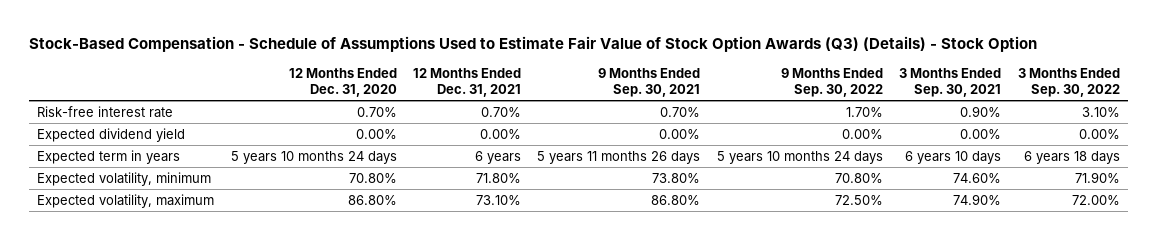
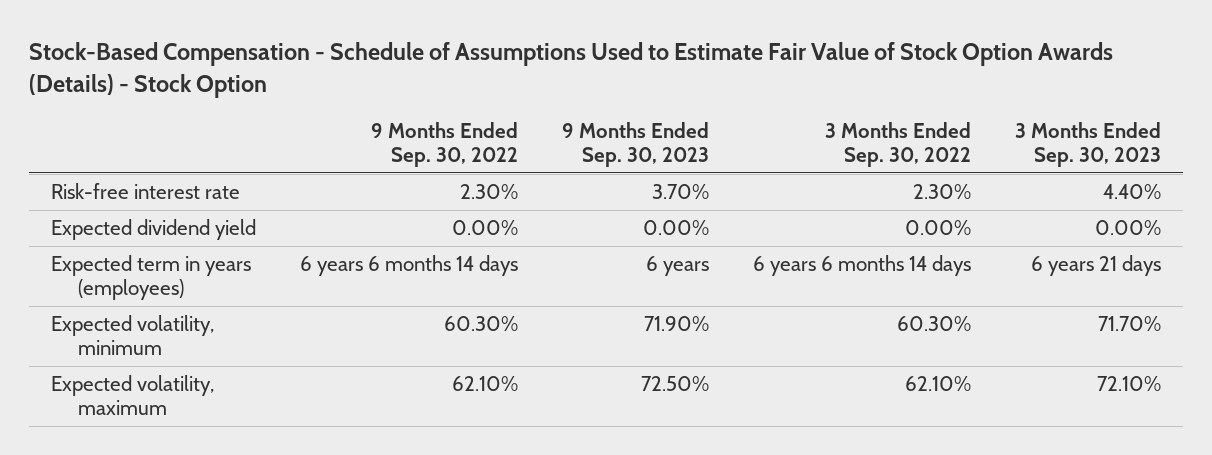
[29,36,1038,53] Stock-Based Compensation - Schedule of Assumptions Used to Estimate Fair Value of Stock Option Awards (Q3) (Details) - Stock Option -> [28,42,1113,99] Stock-Based Compensation - Schedule of Assumptions Used to Estimate Fair Value of Stock Option Awards (Details) - Stock Option
[288,68,397,97] 12 Months Ended Dec. 31, 2020 -> none
[413,68,522,97] 12 Months Ended Dec. 31, 2021 -> none
[598,68,701,97] 9 Months Ended Sep. 30, 2021 -> none
[899,68,1002,97] 3 Months Ended Sep. 30, 2021 -> none
none -> [562,121,710,167] 9 Months Ended Sep. 30, 2023
none -> [1015,121,1162,167] 3 Months Ended Sep. 30, 2023
[845,106,883,117] 1.70% -> [459,184,518,200] 2.30%
[1081,106,1120,117] 3.10% -> [913,184,972,200] 2.30%
[37,149,181,164] Expected term in years -> [50,255,251,301] Expected term in years (employees)
[716,150,883,164] 5 years 10 months 24 days -> [299,255,518,277] 6 years 6 months 14 days
[1023,150,1120,164] 6 years 18 days -> [753,255,972,277] 6 years 6 months 14 days
[834,172,883,183] 70.80% -> [443,316,518,332] 60.30%
[1074,171,1120,183] 71.90% -> [897,316,972,332] 60.30%
[834,194,883,205] 72.50% -> [451,376,518,392] 62.10%
[1071,194,1120,205] 72.00% -> [905,376,972,392] 62.10%

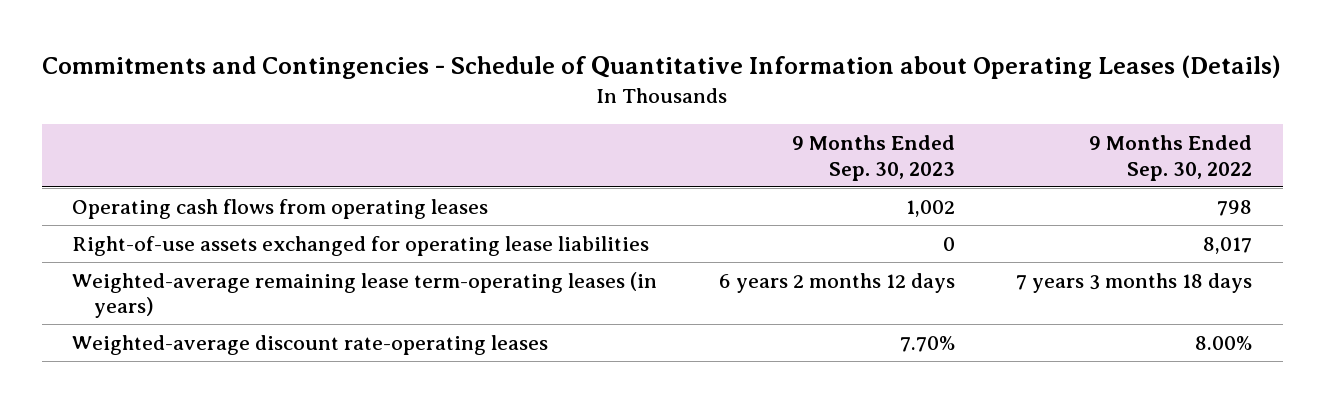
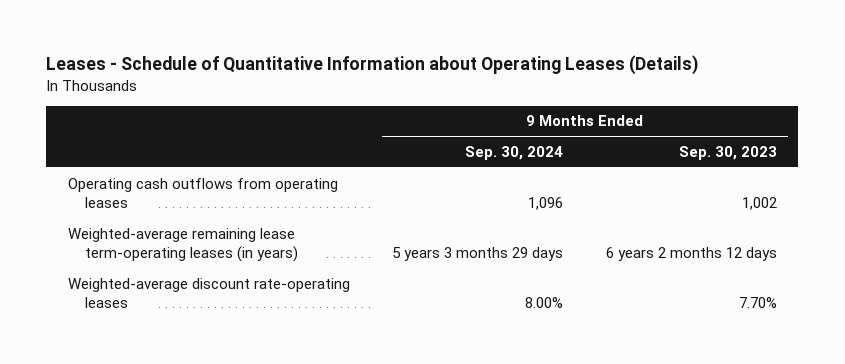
[42,55,1282,80] Commitments and Contingencies - Schedule of Quantitative Information about Operating Leases (Details) -> [46,55,699,76] Leases - Schedule of Quantitative Information about Operating Leases (Details)
[1088,134,1252,181] 9 Months Ended Sep. 30, 2022 -> none
none -> [465,146,564,161] Sep. 30, 2024
[72,235,650,256] Right-of-use assets exchanged for operating lease liabilities -> none
[72,198,489,219] Operating cash flows from operating leases -> [67,177,338,208] Operating cash outflows from operating leases

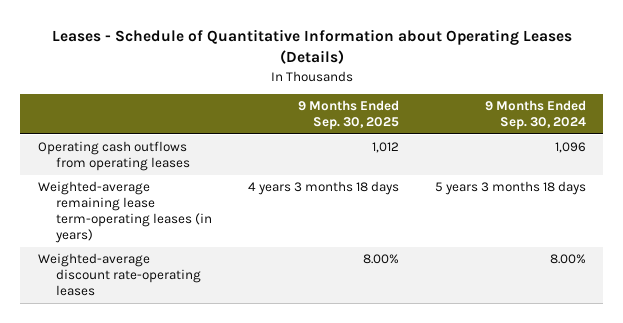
[679,146,778,161] Sep. 30, 2023 -> none
none -> [298,100,400,131] 9 Months Ended Sep. 30, 2025
[392,246,564,261] 5 years 3 months 29 days -> [434,180,586,195] 5 years 3 months 18 days

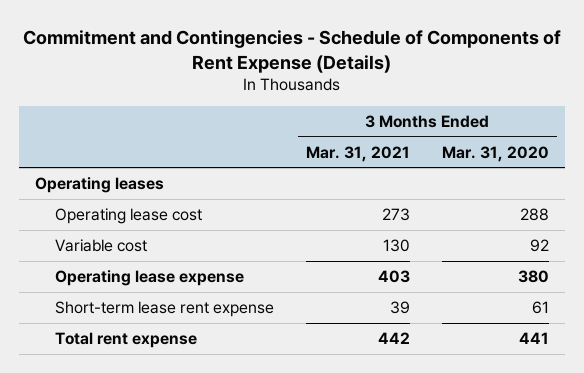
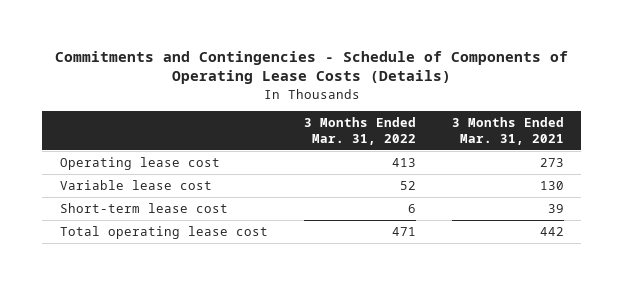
[22,29,561,73] Commitment and Contingencies - Schedule of Components of Rent Expense (Details) -> [54,50,568,85] Commitments and Contingencies - Schedule of Components of Operating Lease Costs (Details)
[441,145,549,162] Mar. 31, 2020 -> none
none -> [303,117,416,145] 3 Months Ended Mar. 31, 2022
[35,177,165,194] Operating leases -> none
[55,270,245,287] Operating lease expense -> none
[55,239,148,253] Variable cost -> [59,180,212,191] Variable lease cost
[55,301,275,318] Short-term lease rent expense -> [59,203,228,214] Short-term lease cost
[55,332,198,349] Total rent expense -> [59,226,268,240] Total operating lease cost

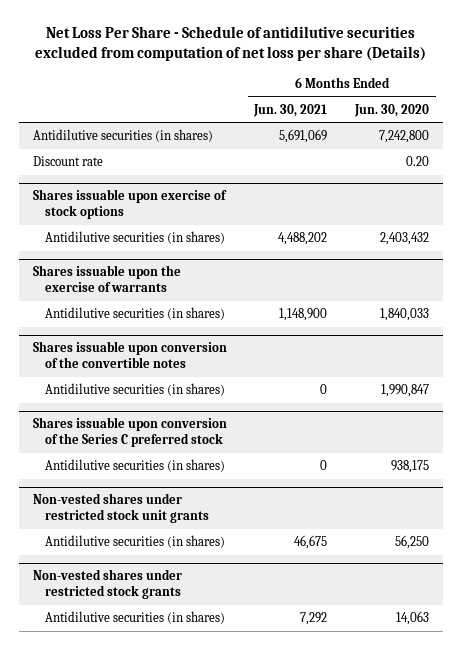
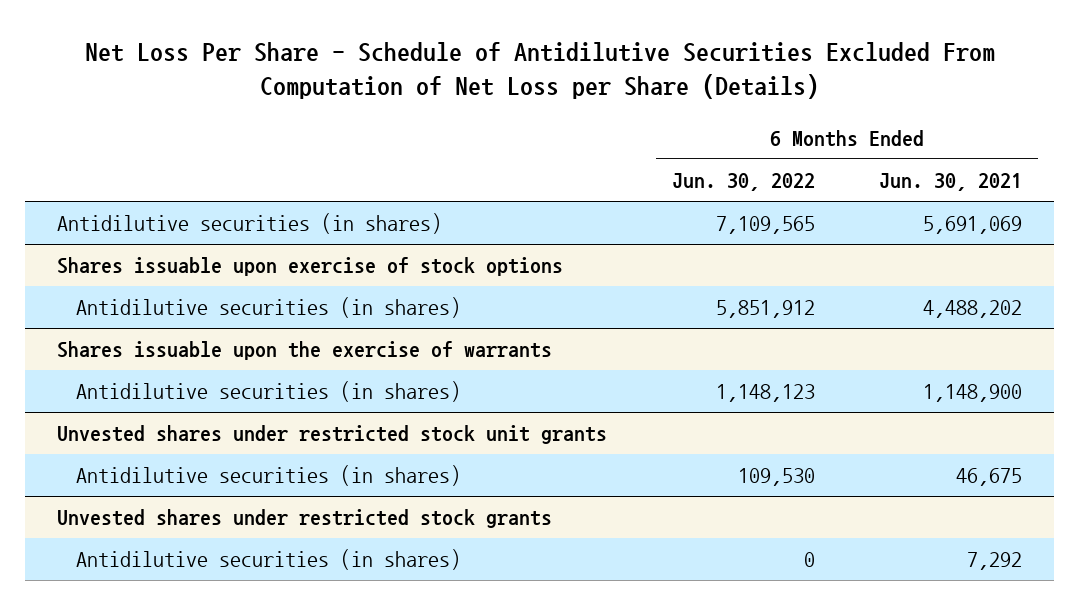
[34,26,426,61] Net Loss Per Share - Schedule of antidilutive securities excluded from computation of net loss per share (Details) -> [84,41,995,100] Net Loss Per Share - Schedule of Antidilutive Securities Excluded From Computation of Net Loss per Share (Details)
[354,103,430,117] Jun. 30, 2020 -> none
none -> [671,172,815,191] Jun. 30, 2022
[32,156,103,167] Discount rate -> none
[32,341,227,369] Shares issuable upon conversion of the convertible notes -> none
[44,383,225,397] Antidilutive securities (in shares) -> none
[32,417,227,448] Shares issuable upon conversion of the Series C preferred stock -> none
[44,459,225,473] Antidilutive securities (in shares) -> none
[32,493,209,524] Non-vested shares under restricted stock unit grants -> [57,425,608,445] Unvested shares under restricted stock unit grants
[32,569,182,600] Non-vested shares under restricted stock grants -> [57,509,553,529] Unvested shares under restricted stock grants

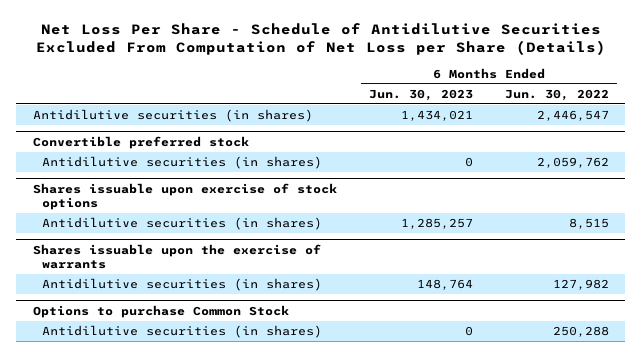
[879,172,1023,191] Jun. 30, 2021 -> none
none -> [368,88,473,101] Jun. 30, 2023
[715,216,815,235] 7,109,565 -> [537,109,610,121] 2,446,547
none -> [32,135,249,149] Convertible preferred stock
none -> [42,155,323,169] Antidilutive securities (in shares)
[715,300,815,319] 5,851,912 -> [569,217,610,229] 8,515
[57,509,553,529] Unvested shares under restricted stock grants -> none
[76,549,462,571] Antidilutive securities (in shares) -> none
[715,384,815,403] 1,148,123 -> [553,278,610,290] 127,982
[57,425,608,445] Unvested shares under restricted stock unit grants -> [32,304,289,318] Options to purchase Common Stock
[737,468,815,487] 109,530 -> [553,325,610,337] 250,288

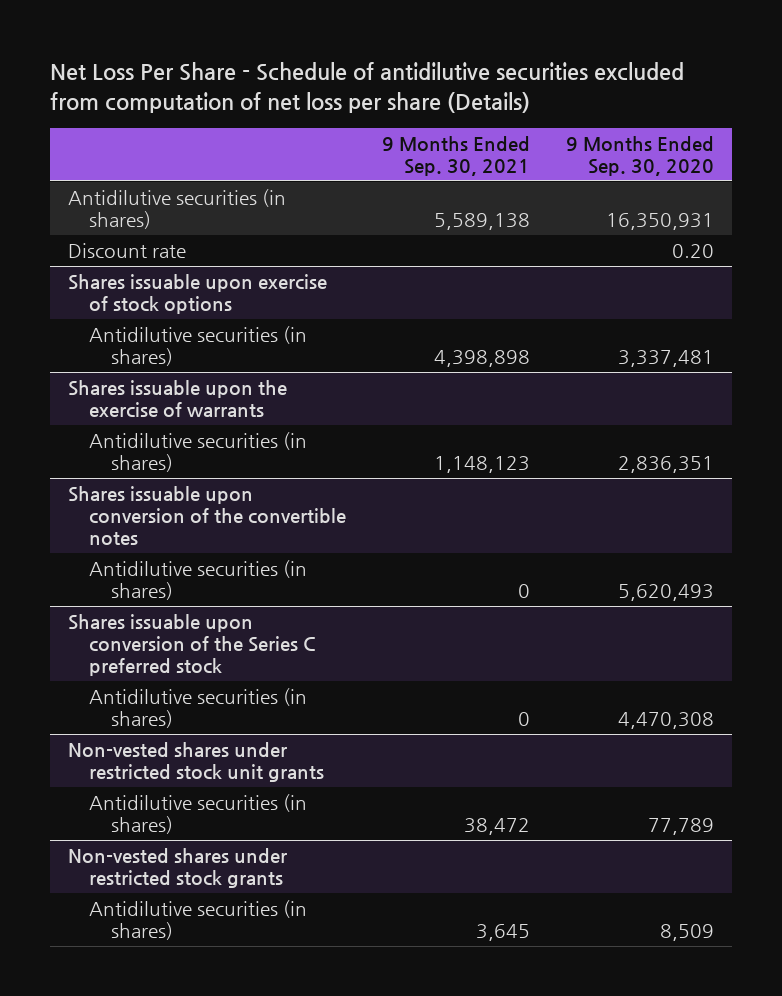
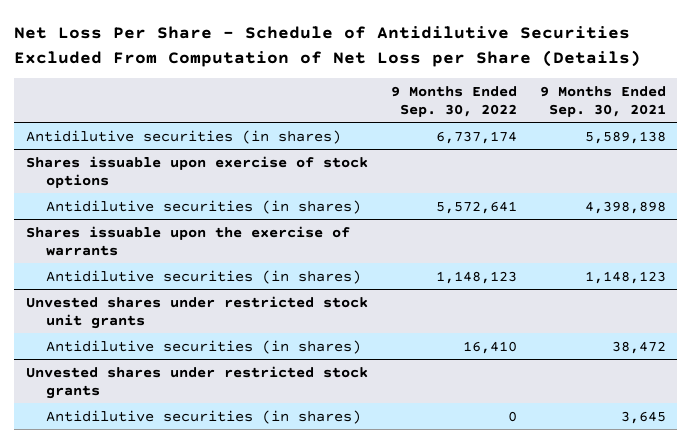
[49,62,684,113] Net Loss Per Share - Schedule of antidilutive securities excluded from computation of net loss per share (Details) -> [14,26,642,67] Net Loss Per Share - Schedule of Antidilutive Securities Excluded From Computation of Net Loss per Share (Details)
[566,135,715,176] 9 Months Ended Sep. 30, 2020 -> none
none -> [390,85,517,118] 9 Months Ended Sep. 30, 2022
[67,243,186,259] Discount rate -> none
[67,486,347,546] Shares issuable upon conversion of the convertible notes -> none
[89,560,308,601] Antidilutive securities (in shares) -> none
[67,614,317,677] Shares issuable upon conversion of the Series C preferred stock -> none
[89,688,308,729] Antidilutive securities (in shares) -> none
[67,742,325,783] Non-vested shares under restricted stock unit grants -> [25,295,368,329] Unvested shares under restricted stock unit grants
[67,848,287,889] Non-vested shares under restricted stock grants -> [25,365,368,399] Unvested shares under restricted stock grants

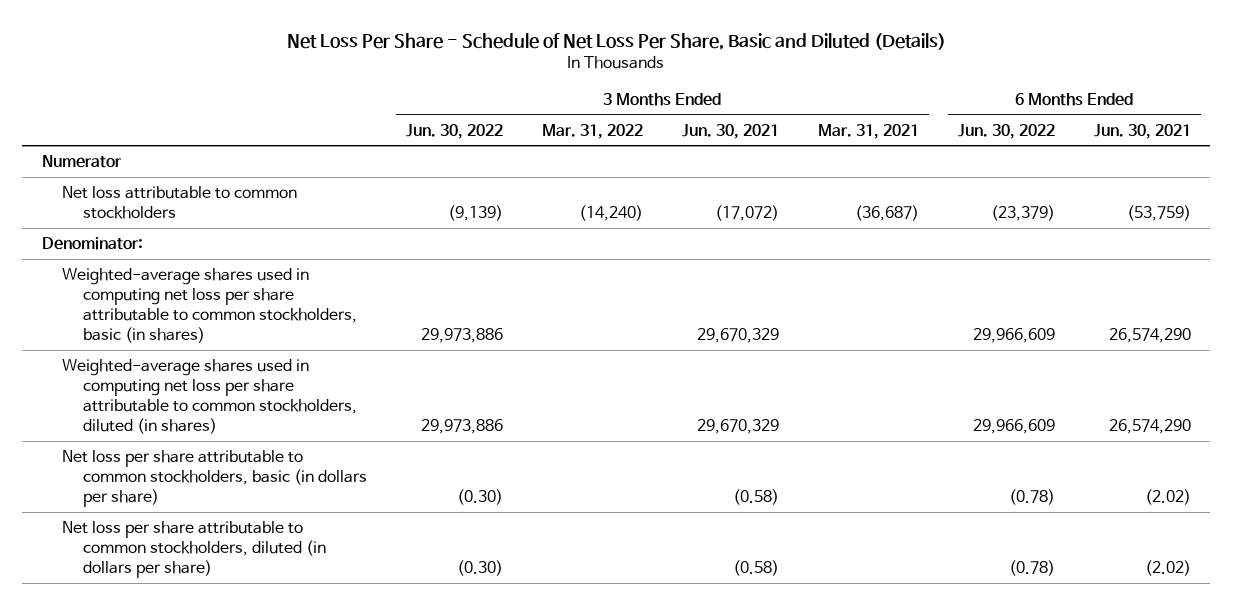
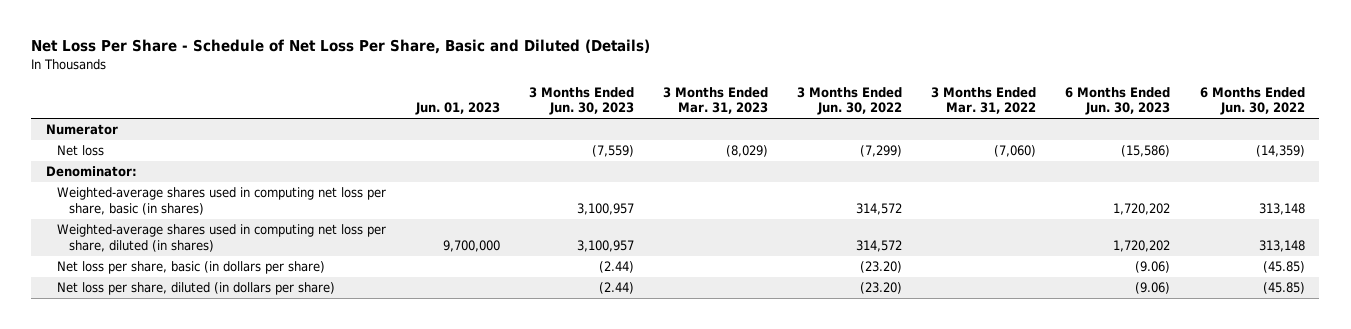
[681,123,779,139] Jun. 30, 2021 -> none
[817,123,919,139] Mar. 31, 2021 -> none
[1093,123,1191,139] Jun. 30, 2021 -> none
none -> [414,102,500,116] Jun. 01, 2023
none -> [528,86,634,116] 3 Months Ended Jun. 30, 2023
none -> [662,86,768,115] 3 Months Ended Mar. 31, 2023
none -> [1065,86,1171,116] 6 Months Ended Jun. 30, 2023
[62,186,298,220] Net loss attributable to common stockholders -> [57,145,105,157] Net loss
[447,205,503,222] (9,139) -> [860,145,903,158] (7,299)
[578,205,643,222] (14,240) -> [994,145,1037,158] (7,060)
[990,205,1055,222] (23,379) -> [1255,145,1305,158] (14,359)
[62,268,357,344] Weighted-average shares used in computing net loss per share attributable to common stockholders, basic (in shares) -> [57,187,387,215] Weighted-average shares used in computing net loss per share, basic (in shares)
[420,328,503,344] 29,973,886 -> [856,202,903,215] 314,572
[972,328,1055,344] 29,966,609 -> [1258,202,1305,215] 313,148
[62,359,357,435] Weighted-average shares used in computing net loss per share attributable to common stockholders, diluted (in shares) -> [57,224,387,252] Weighted-average shares used in computing net loss per share, diluted (in shares)
[420,419,503,435] 29,973,886 -> [856,239,903,252] 314,572
[972,419,1055,435] 29,966,609 -> [1258,239,1305,252] 313,148
[62,450,367,508] Net loss per share attributable to common stockholders, basic (in dollars per share) -> [57,261,326,275] Net loss per share, basic (in dollars per share)
[456,489,503,506] (0.30) -> [860,261,903,274] (23.20)
[1008,489,1055,506] (0.78) -> [1262,261,1305,274] (45.85)
[62,521,326,579] Net loss per share attributable to common stockholders, diluted (in dollars per share) -> [57,282,336,296] Net loss per share, diluted (in dollars per share)
[456,560,503,577] (0.30) -> [860,282,903,295] (23.20)
[1008,560,1055,577] (0.78) -> [1262,282,1305,295] (45.85)

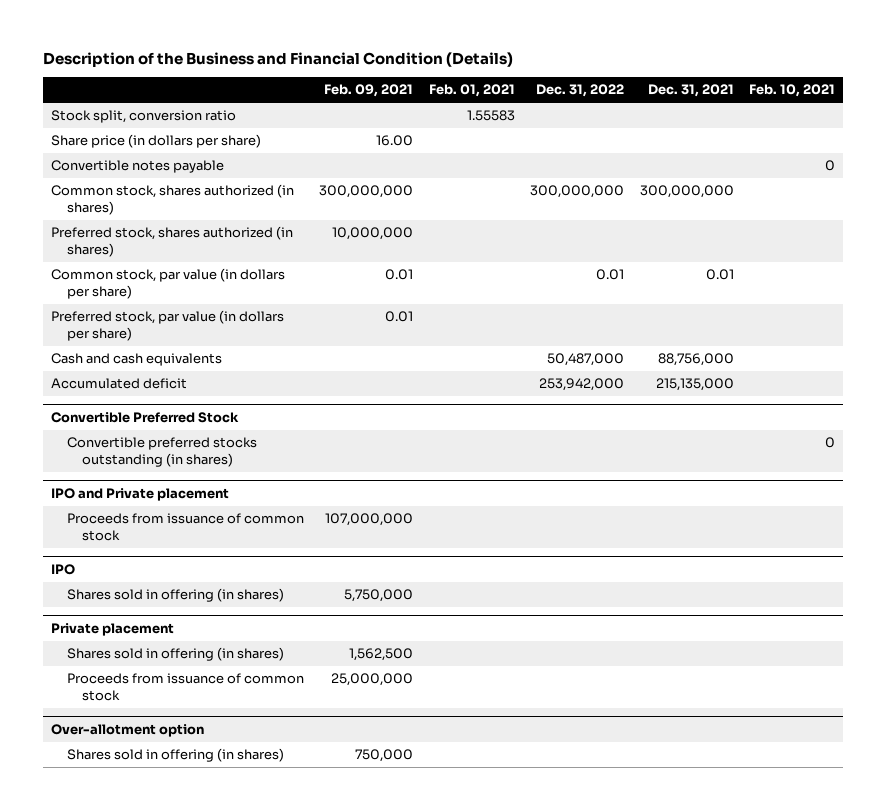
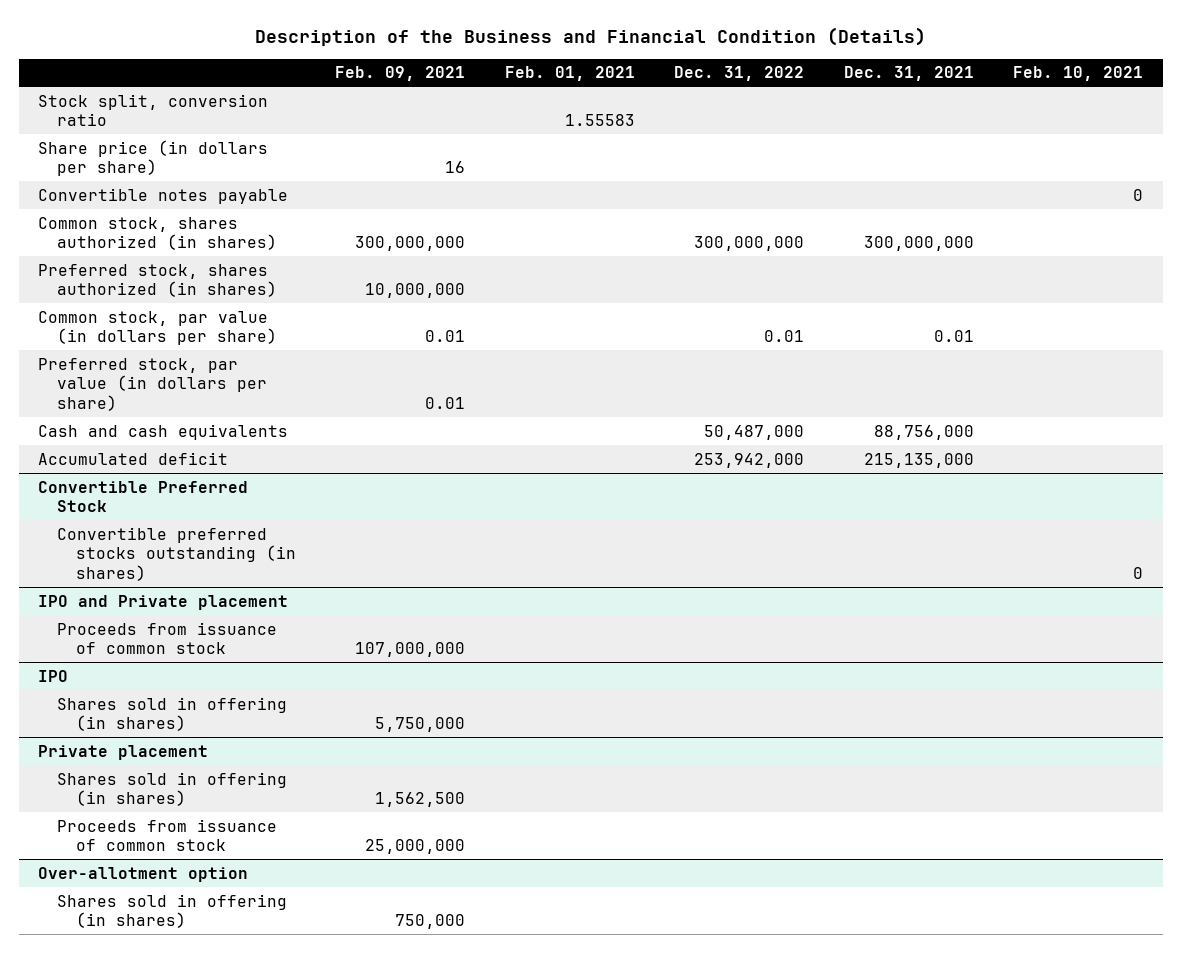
[376,135,414,147] 16.00 -> [445,161,466,174] 16

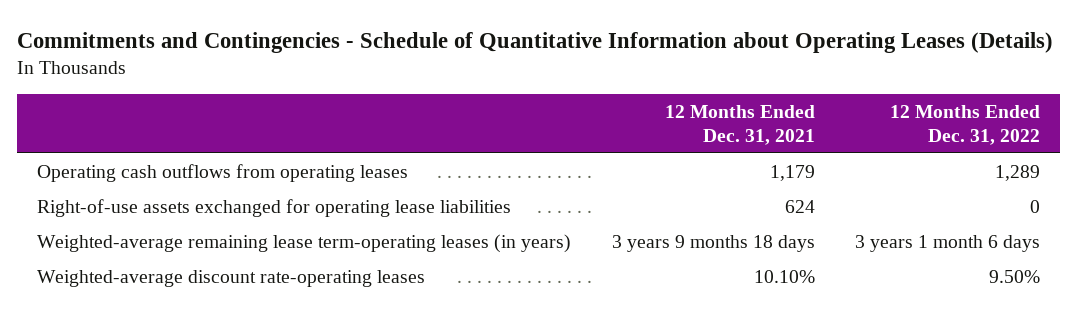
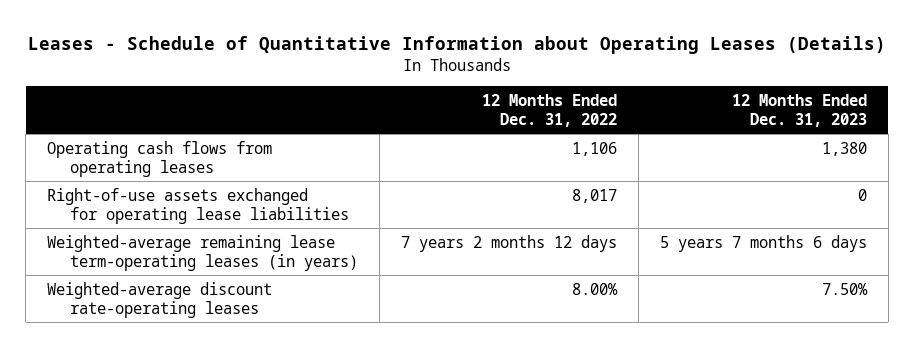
[17,31,1054,53] Commitments and Contingencies - Schedule of Quantitative Information about Operating Leases (Details) -> [28,35,887,54] Leases - Schedule of Quantitative Information about Operating Leases (Details)
[664,105,815,145] 12 Months Ended Dec. 31, 2021 -> none
none -> [731,93,867,127] 12 Months Ended Dec. 31, 2023
[37,163,409,182] Operating cash outflows from operating leases -> [47,140,273,177] Operating cash flows from operating leases
[995,164,1041,181] 1,289 -> [571,141,617,156] 1,106
[1030,199,1041,213] 0 -> [571,188,617,203] 8,017
[855,234,1041,252] 3 years 1 month 6 days -> [400,234,617,252] 7 years 2 months 12 days
[989,269,1041,283] 9.50% -> [571,282,618,295] 8.00%

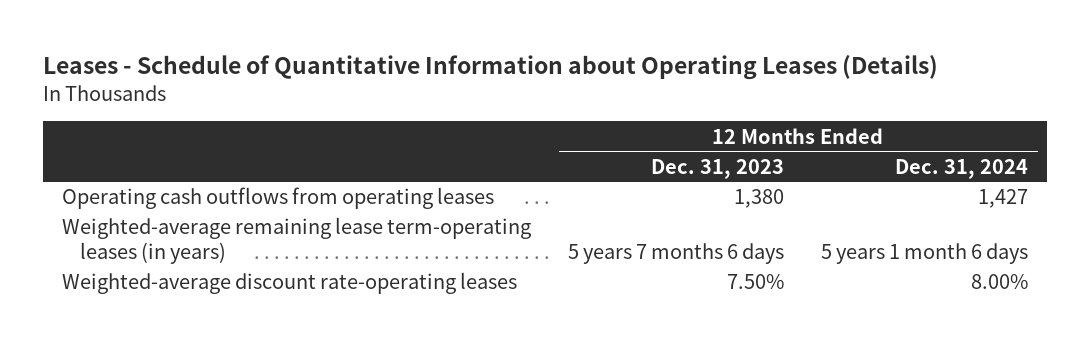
[481,93,617,127] 12 Months Ended Dec. 31, 2022 -> none
none -> [895,158,1029,179] Dec. 31, 2024
[47,187,349,224] Right-of-use assets exchanged for operating lease liabilities -> none
[47,140,273,177] Operating cash flows from operating leases -> [61,187,494,210] Operating cash outflows from operating leases

